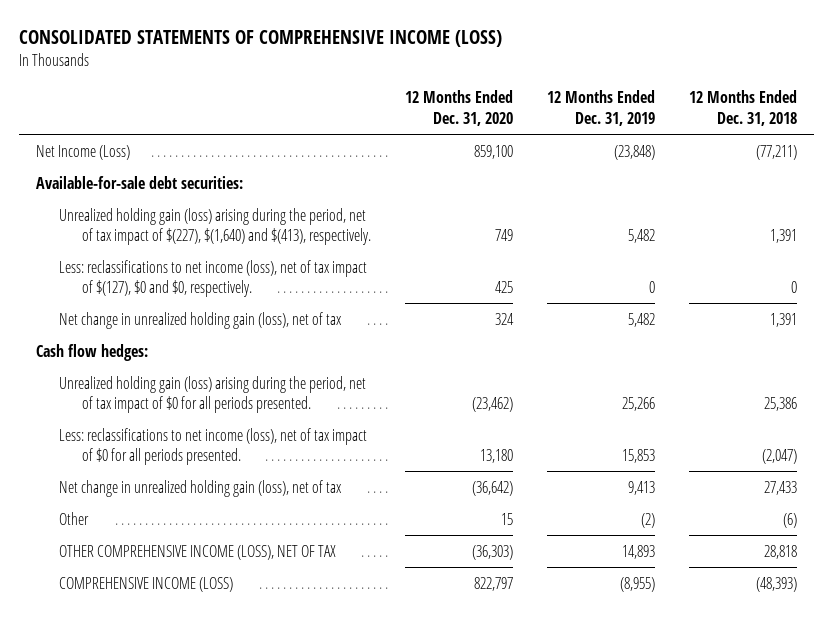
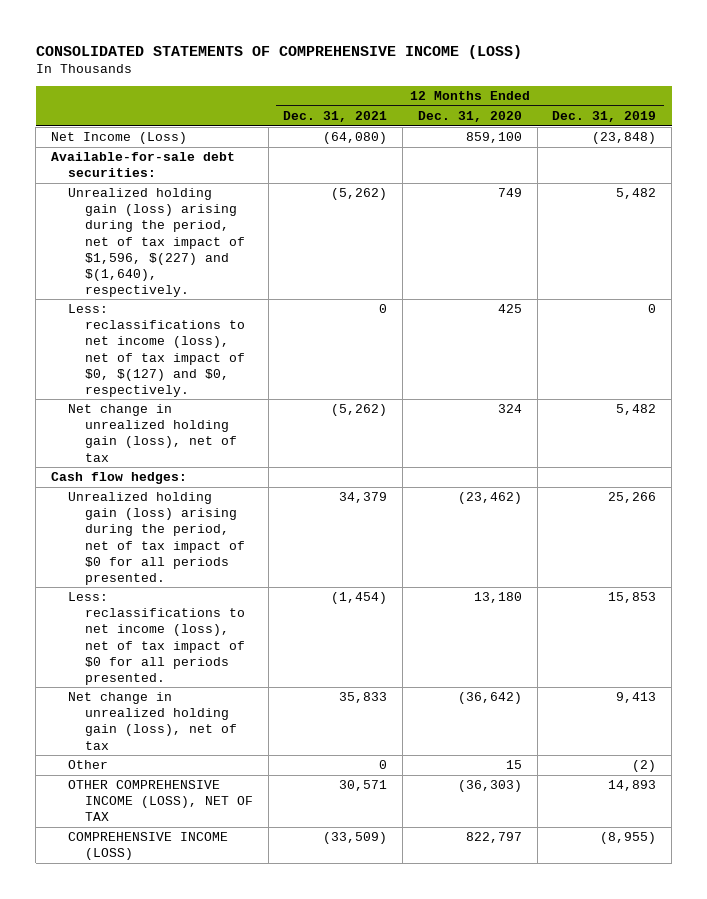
[688,90,797,126] 12 Months Ended Dec. 31, 2018 -> none
none -> [283,110,388,122] Dec. 31, 2021
[58,207,371,246] Unrealized holding gain (loss) arising during the period, net of tax impact of $(227), $(1,640) and $(413), respectively. -> [67,188,245,297] Unrealized holding gain (loss) arising during the period, net of tax impact of $1,596, $(227) and $(1,640), respectively.
[58,259,367,298] Less: reclassifications to net income (loss), net of tax impact of $(127), $0 and $0, respectively. -> [67,304,245,397] Less: reclassifications to net income (loss), net of tax impact of $0, $(127) and $0, respectively.

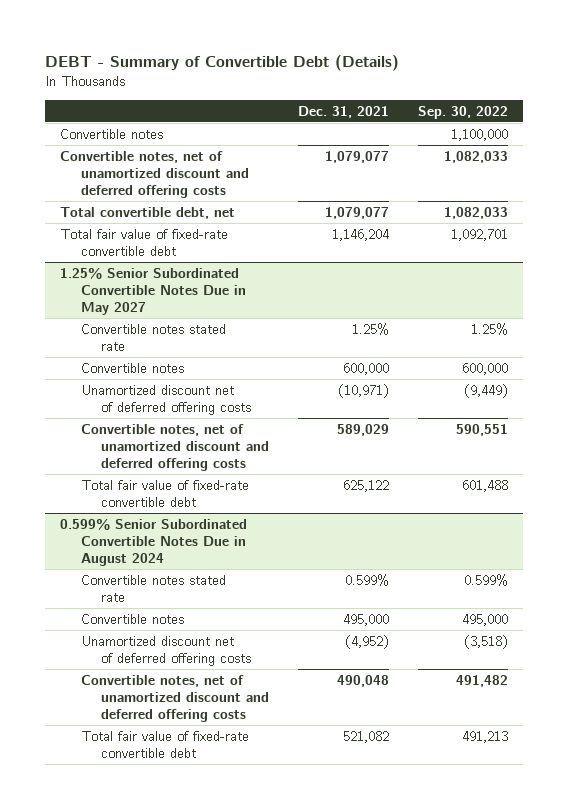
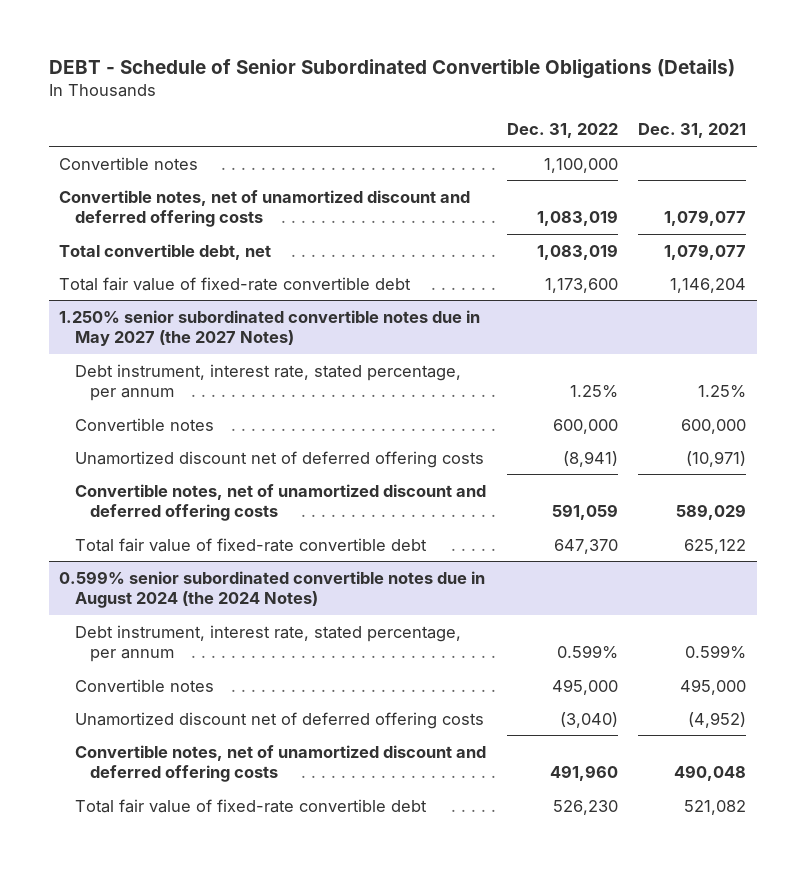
[45,55,400,72] DEBT - Summary of Convertible Debt (Details) -> [49,59,736,80] DEBT - Schedule of Senior Subordinated Convertible Obligations (Details)
[418,105,509,119] Sep. 30, 2022 -> none
none -> [506,123,618,139] Dec. 31, 2022
[59,266,246,316] 1.25% Senior Subordinated Convertible Notes Due in May 2027 -> [59,309,481,347] 1.250% senior subordinated convertible notes due in May 2027 (the 2027 Notes)
[80,323,226,352] Convertible notes stated rate -> [74,363,461,402] Debt instrument, interest rate, stated percentage, per annum
[59,517,247,567] 0.599% Senior Subordinated Convertible Notes Due in August 2024 -> [59,570,486,609] 0.599% senior subordinated convertible notes due in August 2024 (the 2024 Notes)
[80,574,226,603] Convertible notes stated rate -> [74,624,461,663] Debt instrument, interest rate, stated percentage, per annum

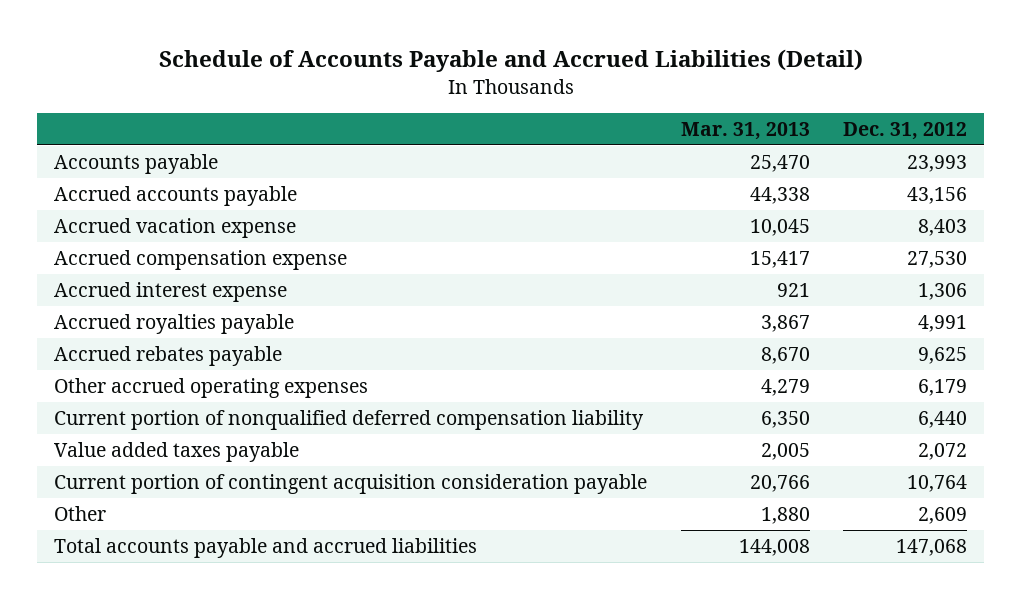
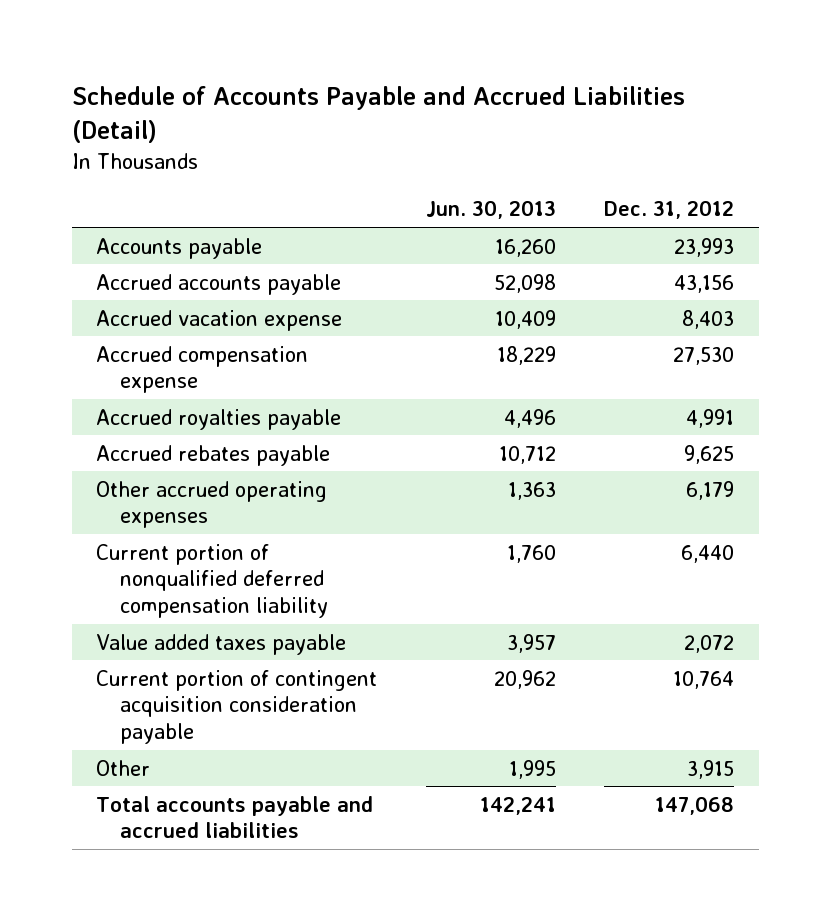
[680,121,810,140] Mar. 31, 2013 -> none
none -> [425,200,556,220] Jun. 30, 2013
[54,281,288,302] Accrued interest expense -> none
[918,506,968,524] 2,609 -> [687,759,735,779] 3,915

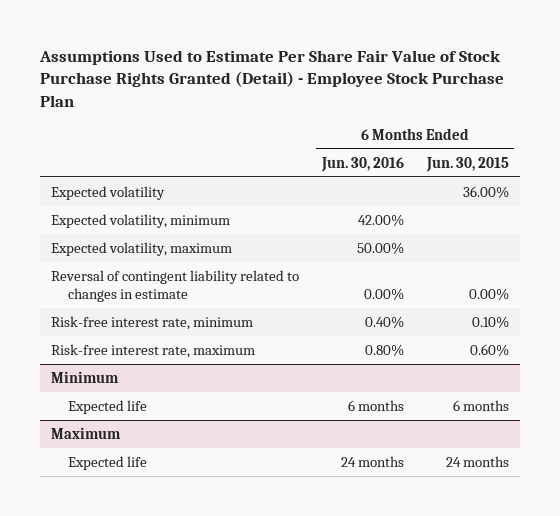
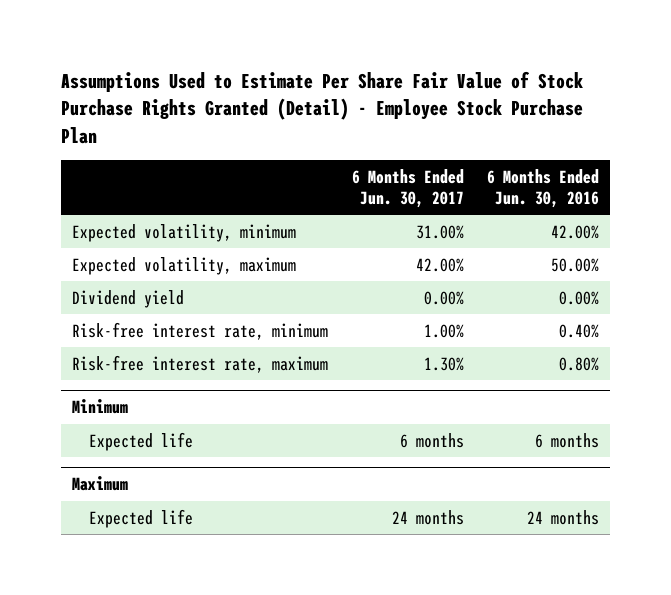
[425,156,509,172] Jun. 30, 2015 -> none
none -> [351,168,464,209] 6 Months Ended Jun. 30, 2017
[51,185,166,200] Expected volatility -> none
[51,269,300,303] Reversal of contingent liability related to changes in estimate -> none
none -> [72,289,185,308] Dividend yield

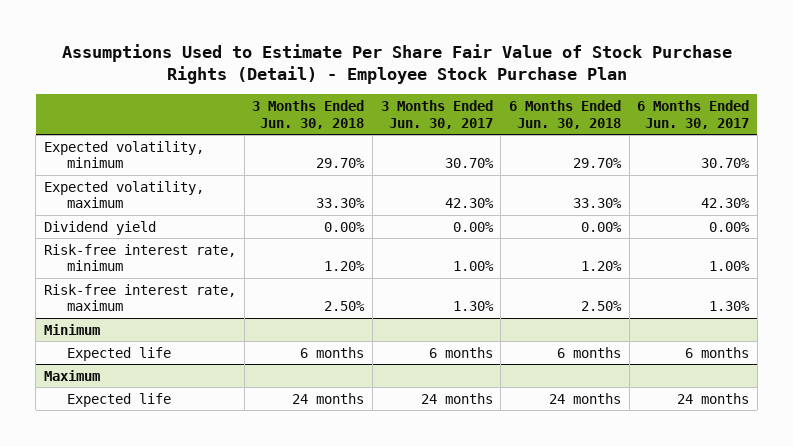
[60,71,583,144] Assumptions Used to Estimate Per Share Fair Value of Stock Purchase Rights Granted (Detail) - Employee Stock Purchase Plan -> [61,44,732,85] Assumptions Used to Estimate Per Share Fair Value of Stock Purchase Rights (Detail) - Employee Stock Purchase Plan
[486,168,599,209] 6 Months Ended Jun. 30, 2016 -> none
none -> [252,100,365,129] 3 Months Ended Jun. 30, 2018
none -> [380,100,493,129] 3 Months Ended Jun. 30, 2017
none -> [508,100,621,129] 6 Months Ended Jun. 30, 2018
[415,224,464,239] 31.00% -> [701,158,751,169] 30.70%
[415,257,464,272] 42.00% -> [701,198,751,209] 42.30%

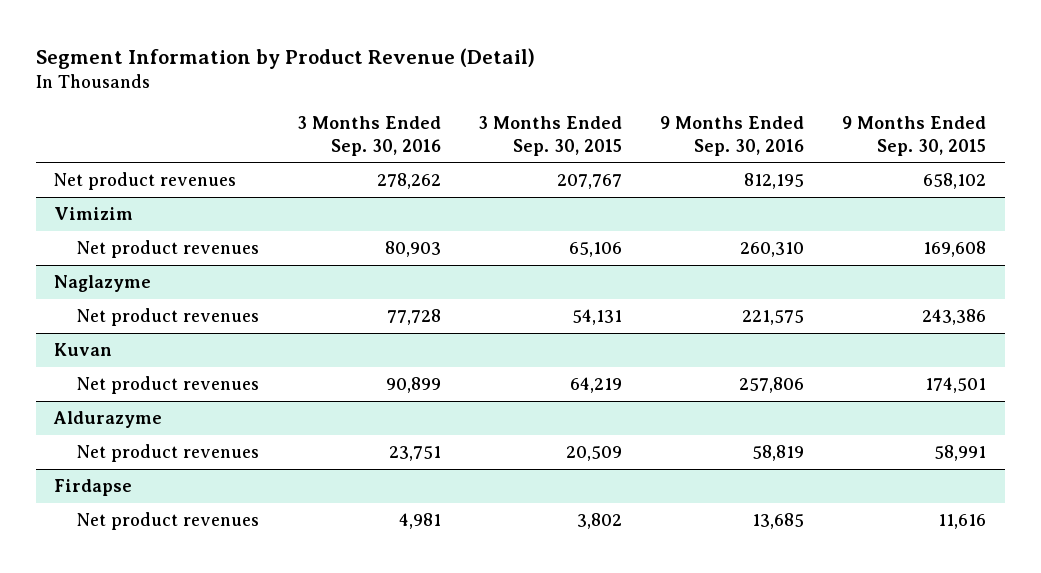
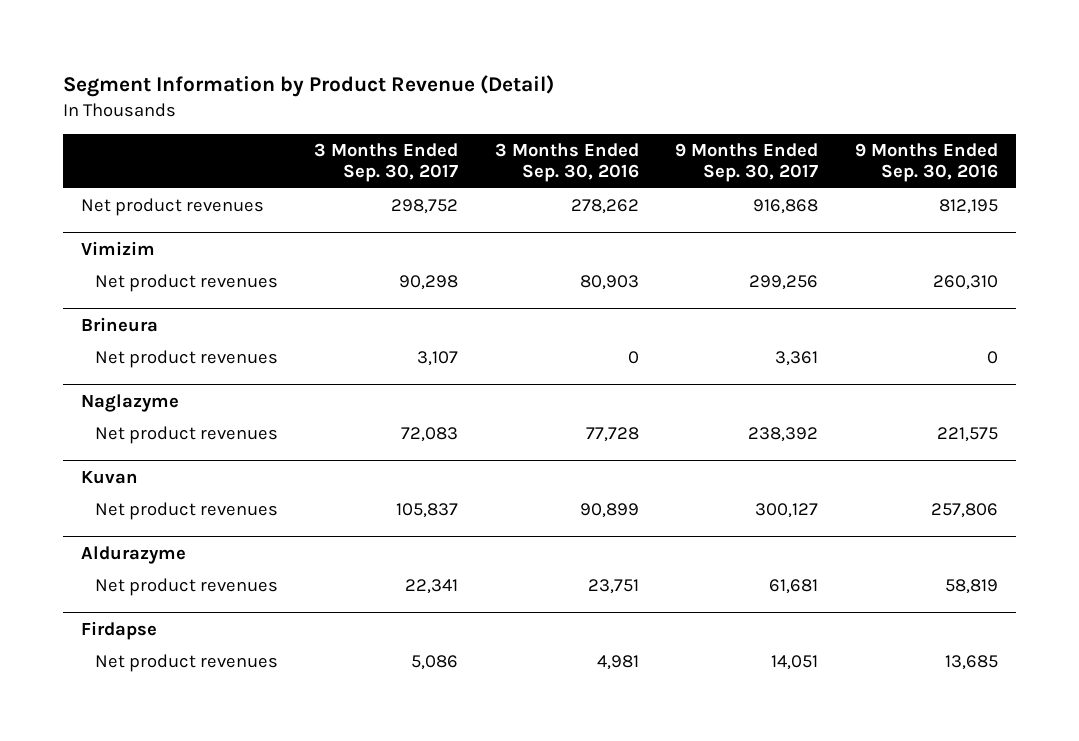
[478,115,623,156] 3 Months Ended Sep. 30, 2015 -> none
[842,115,987,156] 9 Months Ended Sep. 30, 2015 -> none
none -> [314,143,459,183] 3 Months Ended Sep. 30, 2017
none -> [675,143,819,183] 9 Months Ended Sep. 30, 2017
none -> [80,316,158,332] Brineura
none -> [94,350,278,369] Net product revenues

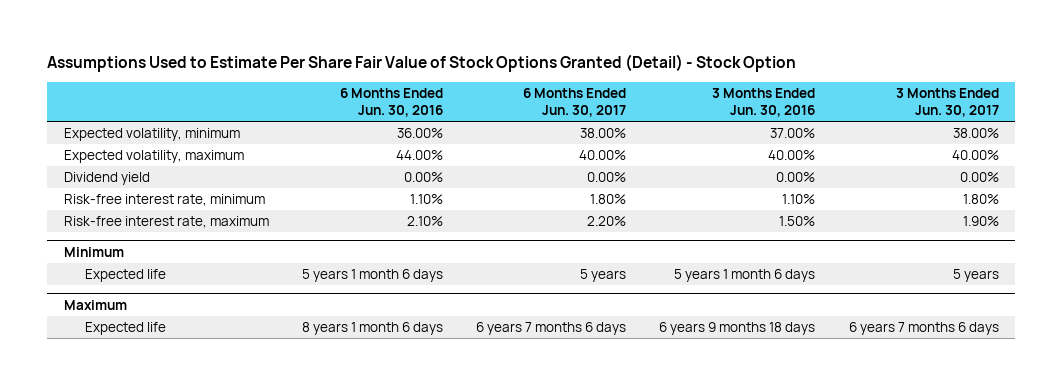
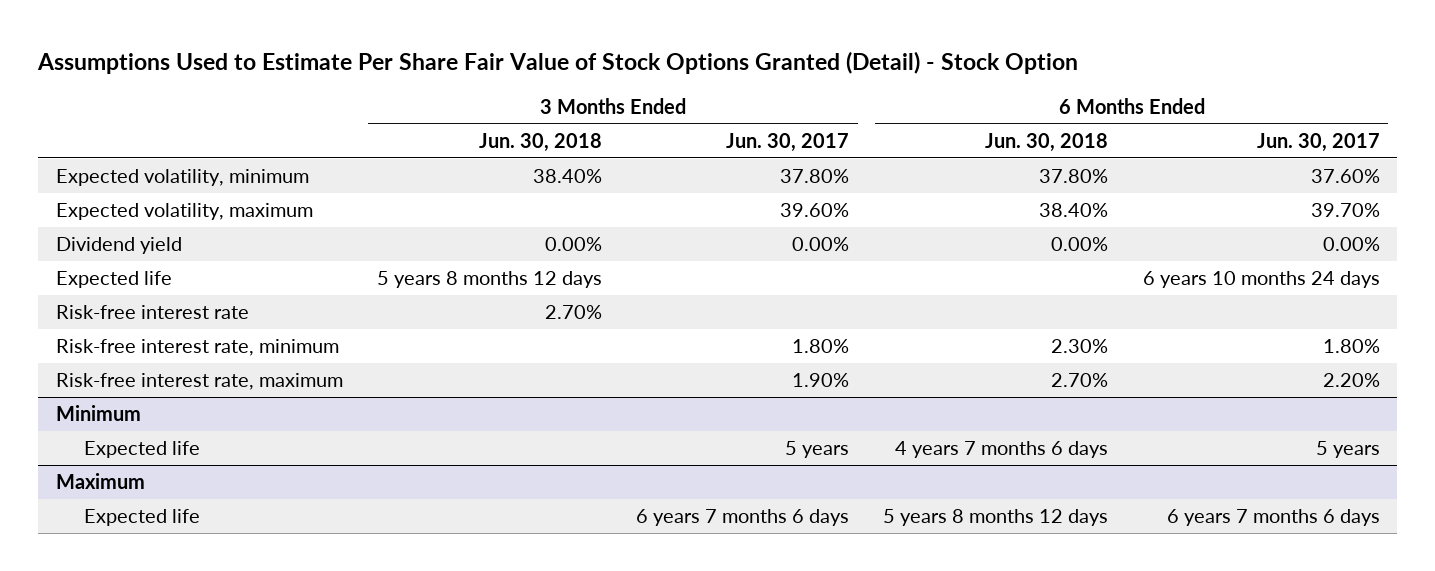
[339,87,443,118] 6 Months Ended Jun. 30, 2016 -> none
[712,87,816,118] 3 Months Ended Jun. 30, 2016 -> none
none -> [478,133,602,153] Jun. 30, 2018
none -> [985,133,1109,153] Jun. 30, 2018
[580,127,627,138] 38.00% -> [1310,169,1380,184] 37.60%
[952,127,999,138] 38.00% -> [780,169,850,184] 37.80%
[579,149,627,160] 40.00% -> [1310,203,1380,218] 39.70%
[951,149,999,160] 40.00% -> [780,203,850,218] 39.60%
none -> [55,271,172,289] Expected life
none -> [55,305,249,320] Risk-free interest rate

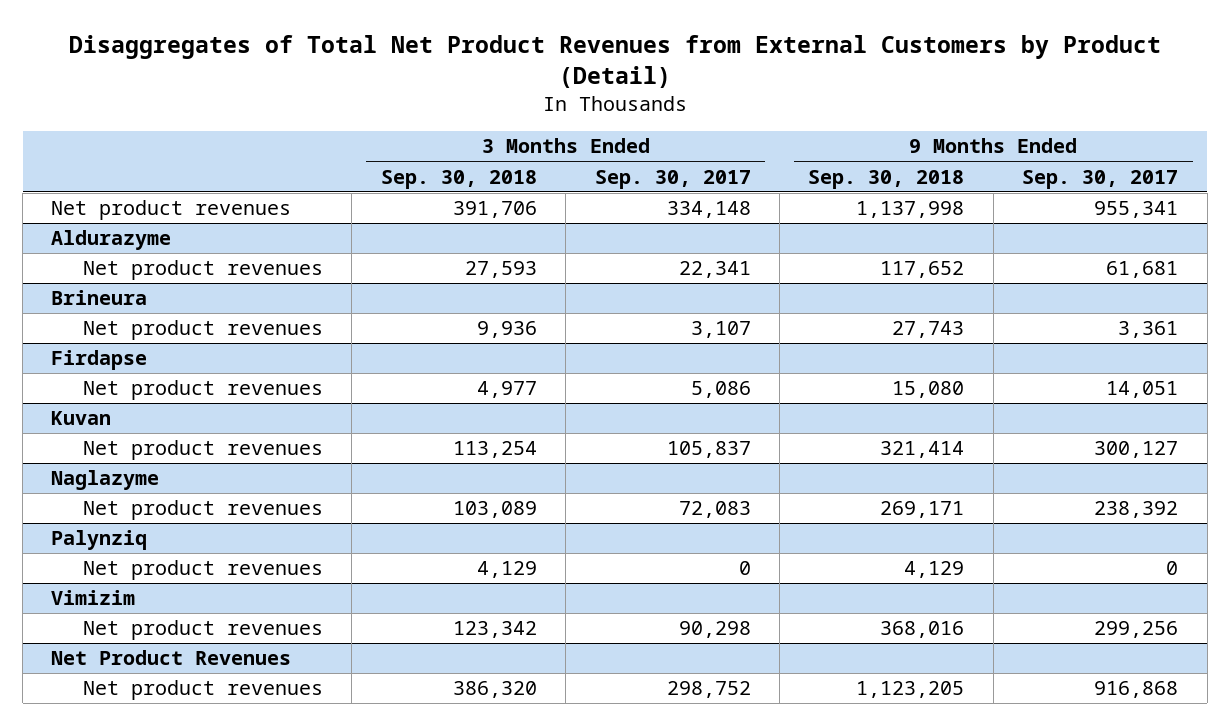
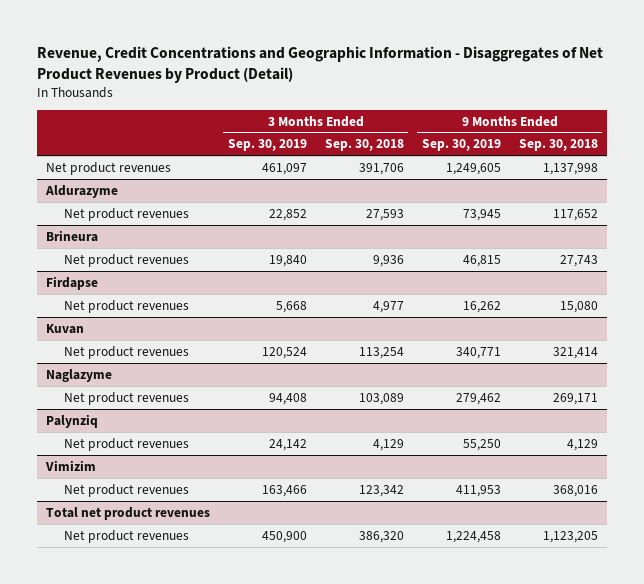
[68,35,1161,89] Disaggregates of Total Net Product Revenues from External Customers by Product (Detail) -> [37,45,604,83] Revenue, Credit Concentrations and Geographic Information - Disaggregates of Net Product Revenues by Product (Detail)
[594,169,751,189] Sep. 30, 2017 -> none
[1022,169,1179,189] Sep. 30, 2017 -> none
none -> [227,139,307,152] Sep. 30, 2019
none -> [421,139,501,152] Sep. 30, 2019
[51,650,292,666] Net Product Revenues -> [46,506,211,520] Total net product revenues

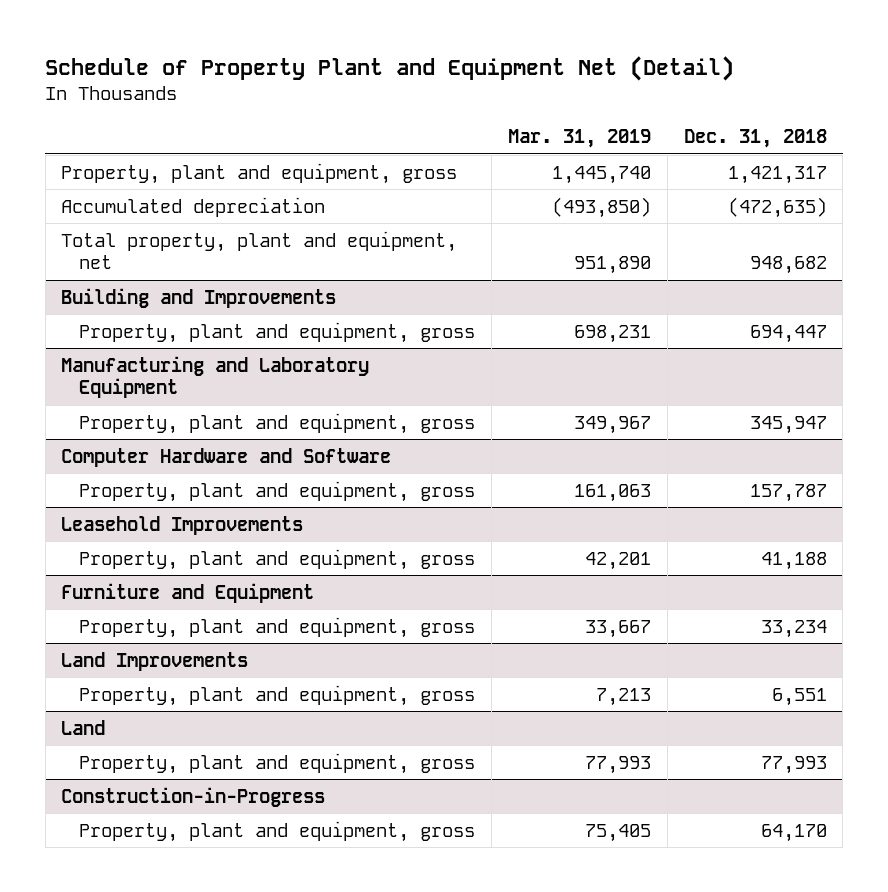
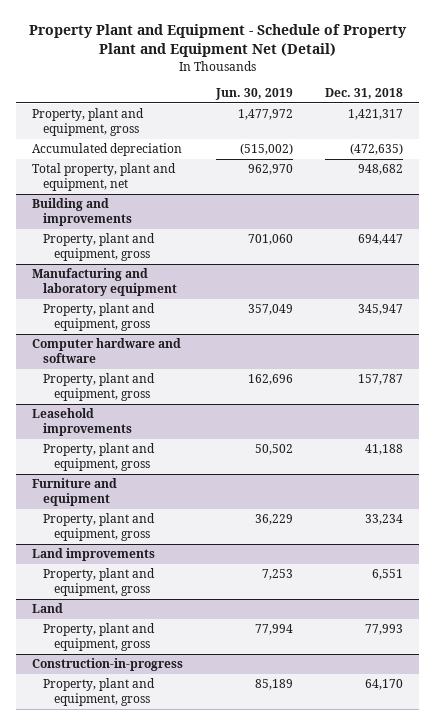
[45,55,735,81] Schedule of Property Plant and Equipment Net (Detail) -> [28,24,407,58] Property Plant and Equipment - Schedule of Property Plant and Equipment Net (Detail)
[508,129,652,149] Mar. 31, 2019 -> none
none -> [214,88,293,101] Jun. 30, 2019
[61,287,337,308] Building and Improvements -> [32,198,133,227] Building and improvements
[61,355,370,399] Manufacturing and Laboratory Equipment -> [32,268,178,297] Manufacturing and laboratory equipment
[61,447,392,467] Computer Hardware and Software -> [32,338,182,364] Computer hardware and software
[61,515,304,535] Leasehold Improvements -> [32,408,133,437] Leasehold improvements
[61,582,315,603] Furniture and Equipment -> [32,478,118,507] Furniture and equipment
[61,651,249,671] Land Improvements -> [32,548,156,562] Land improvements
[61,786,326,807] Construction-in-Progress -> [32,658,184,672] Construction-in-progress

